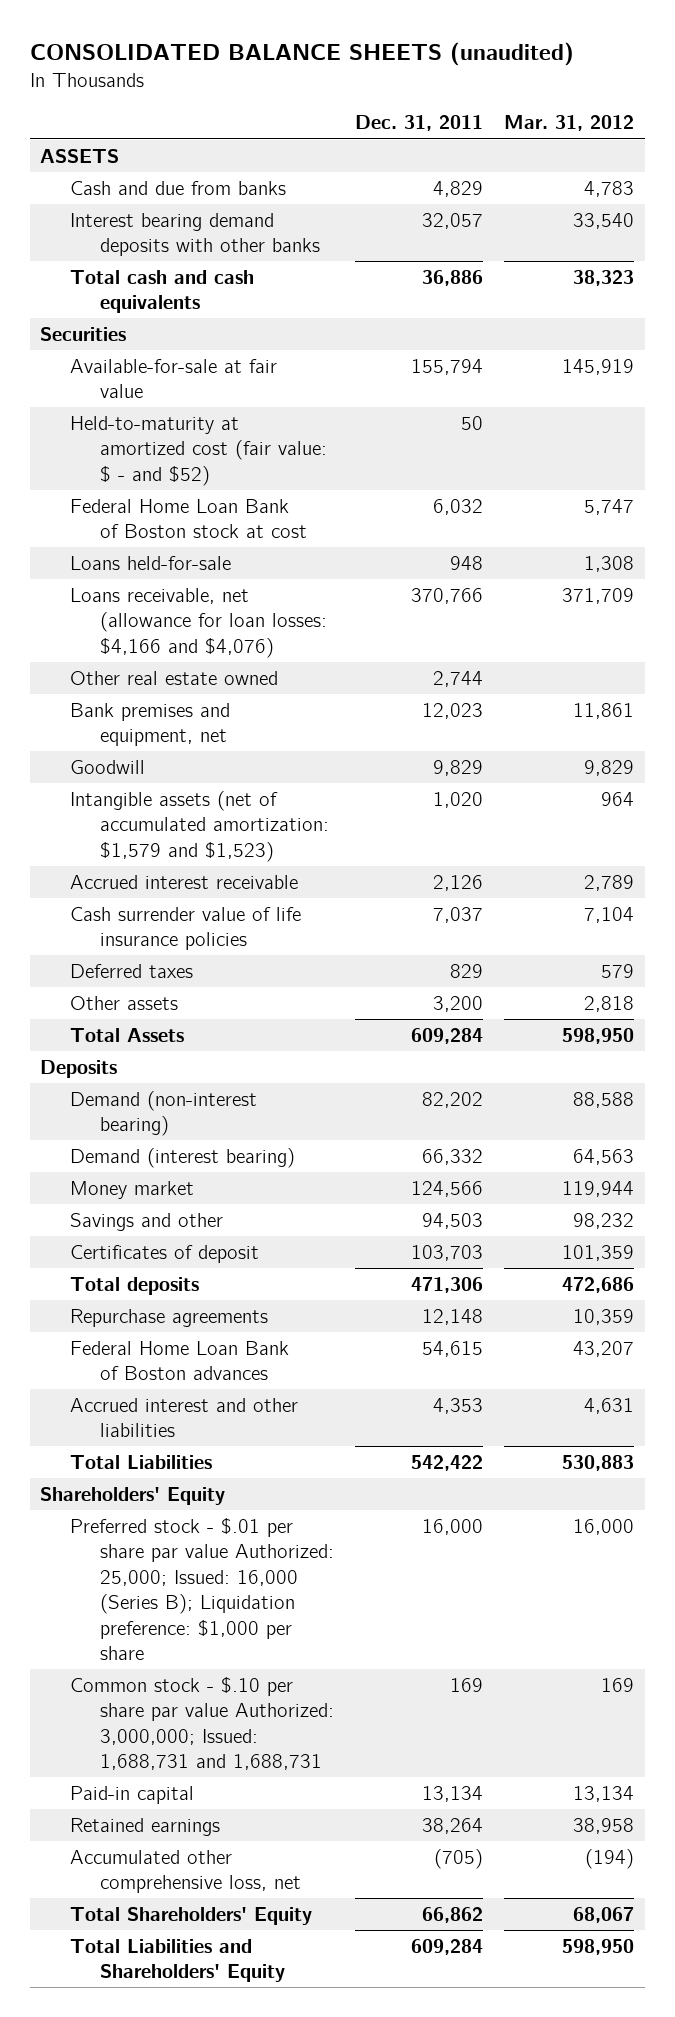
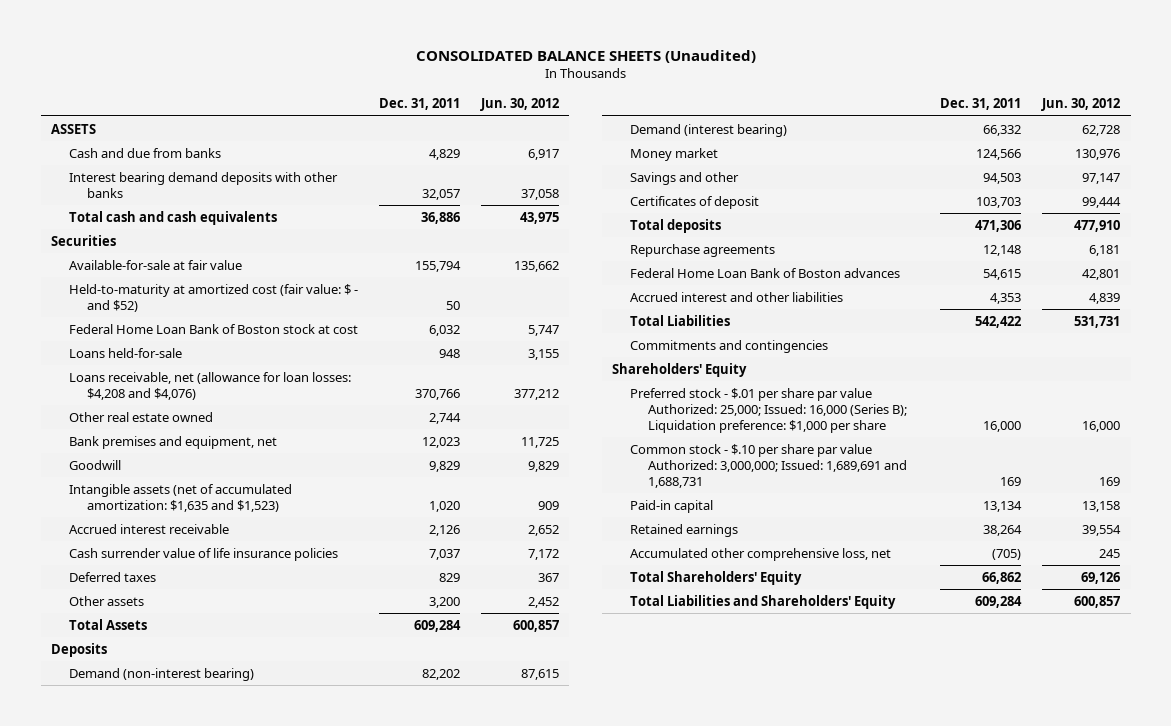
[29,42,574,67] CONSOLIDATED BALANCE SHEETS (unaudited) -> [415,49,756,63] CONSOLIDATED BALANCE SHEETS (Unaudited)
[504,115,635,132] Mar. 31, 2012 -> none
none -> [479,98,559,112] Jun. 30, 2012
[70,587,327,658] Loans receivable, net (allowance for loan losses: $4,166 and $4,076) -> [69,371,352,400] Loans receivable, net (allowance for loan losses: $4,208 and $4,076)
[70,790,329,862] Intangible assets (net of accumulated amortization: $1,579 and $1,523) -> [69,483,293,512] Intangible assets (net of accumulated amortization: $1,635 and $1,523)
none -> [630,339,829,353] Commitments and contingencies
[70,1676,334,1771] Common stock - $.10 per share par value Authorized: 3,000,000; Issued: 1,688,731 and 1,688,731 -> [630,443,908,488] Common stock - $.10 per share par value Authorized: 3,000,000; Issued: 1,689,691 and 1,688,731

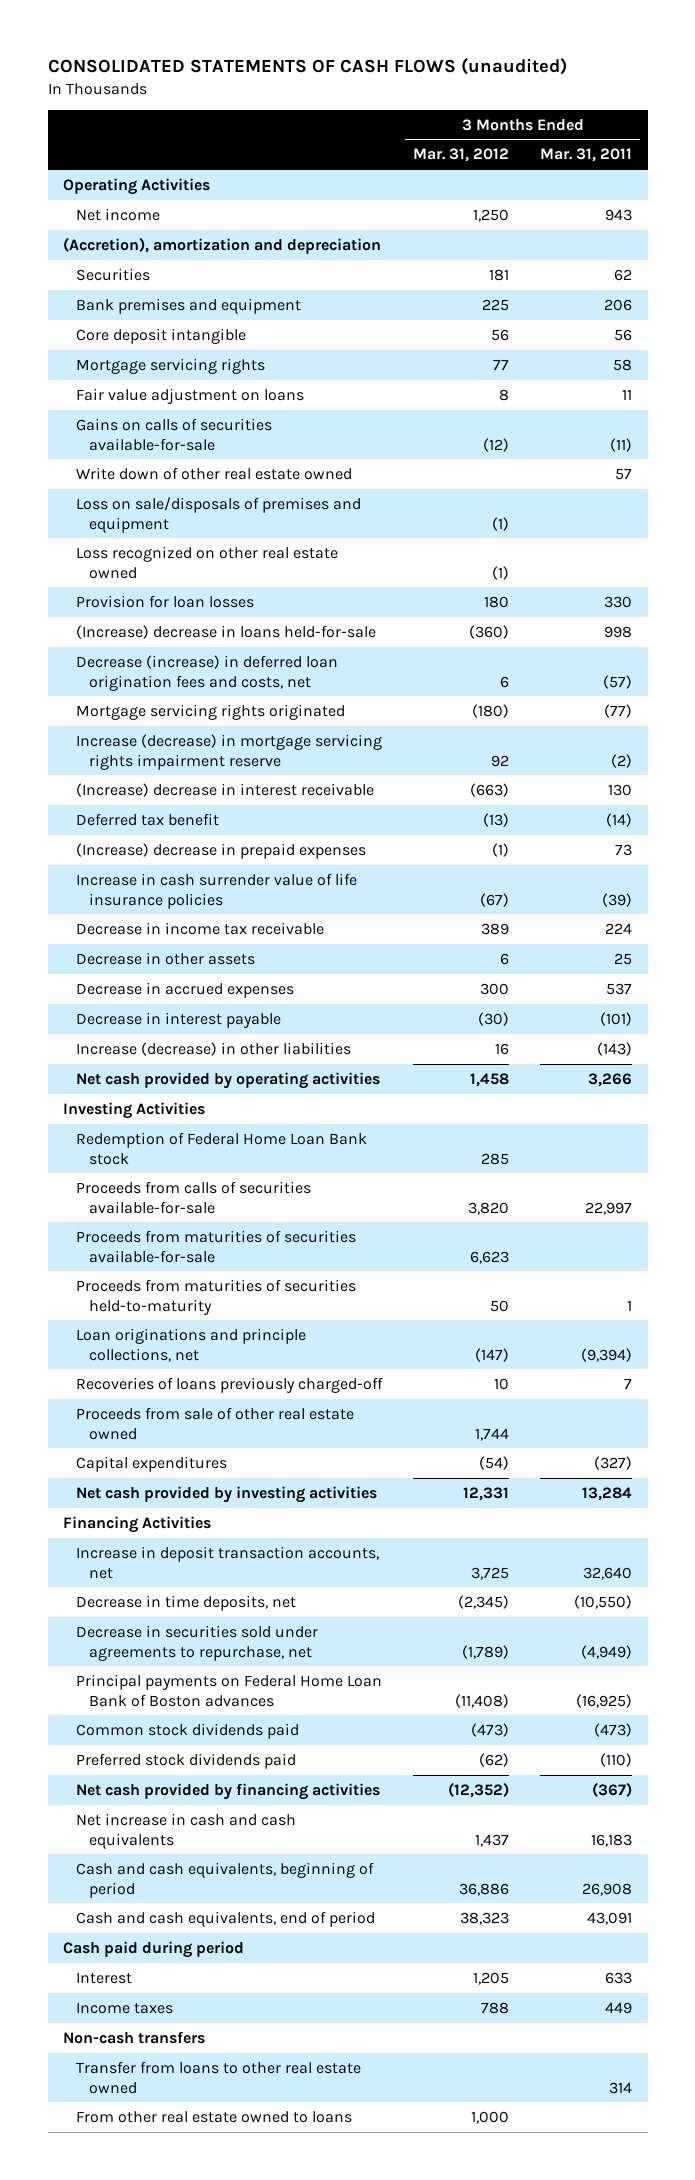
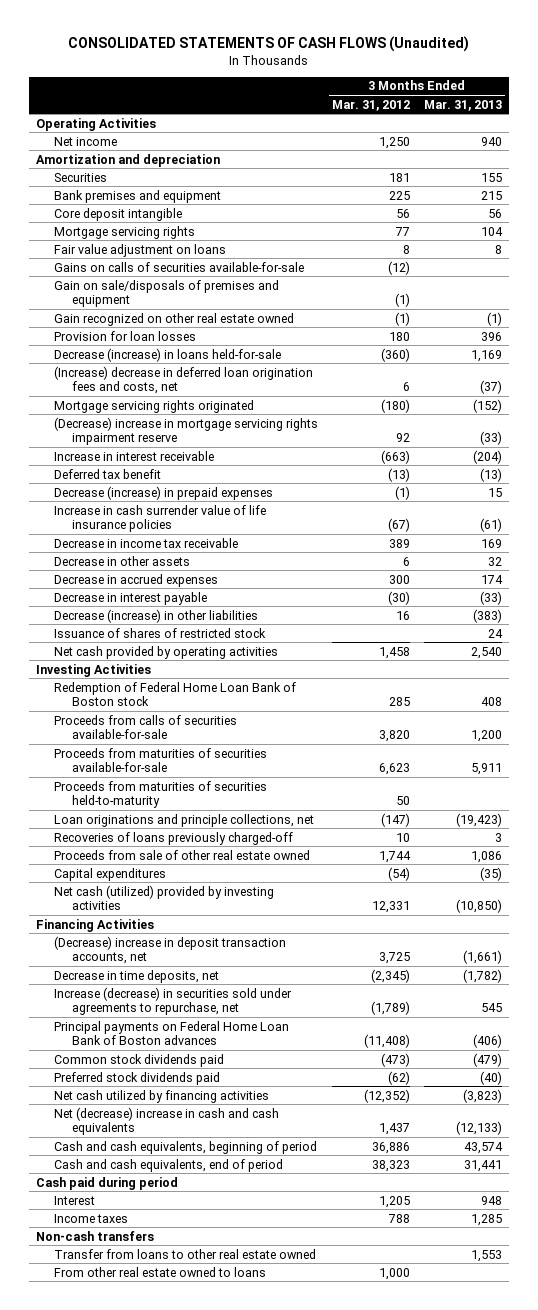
[47,58,567,76] CONSOLIDATED STATEMENTS OF CASH FLOWS (unaudited) -> [67,35,469,52] CONSOLIDATED STATEMENTS OF CASH FLOWS (Unaudited)
[540,148,633,163] Mar. 31, 2011 -> none
none -> [424,99,503,111] Mar. 31, 2013
[63,236,382,254] (Accretion), amortization and depreciation -> [35,153,220,167] Amortization and depreciation
[76,466,353,480] Write down of other real estate owned -> none
[76,496,362,533] Loss on sale/disposals of premises and equipment -> [54,279,280,307] Gain on sale/disposals of premises and equipment
[76,545,339,579] Loss recognized on other real estate owned -> [54,312,295,326] Gain recognized on other real estate owned
[76,624,377,639] (Increase) decrease in loans held-for-sale -> [54,347,282,362] Decrease (increase) in loans held-for-sale
[76,654,339,691] Decrease (increase) in deferred loan origination fees and costs, net -> [54,365,314,394] (Increase) decrease in deferred loan origination fees and costs, net
[76,733,383,770] Increase (decrease) in mortgage servicing rights impairment reserve -> [54,416,319,445] (Decrease) increase in mortgage servicing rights impairment reserve
[76,782,375,797] (Increase) decrease in interest receivable -> [54,450,215,461] Increase in interest receivable
[76,842,367,859] (Increase) decrease in prepaid expenses -> [54,485,274,500] Decrease (increase) in prepaid expenses
[76,1041,352,1056] Increase (decrease) in other liabilities -> [54,608,259,623] Decrease (increase) in other liabilities
none -> [54,627,267,638] Issuance of shares of restricted stock
[76,1131,368,1165] Redemption of Federal Home Loan Bank stock -> [54,681,297,706] Redemption of Federal Home Loan Bank of Boston stock
[76,1485,378,1503] Net cash provided by investing activities -> [54,884,275,910] Net cash (utilized) provided by investing activities
[76,1545,380,1579] Increase in deposit transaction accounts, net -> [54,935,287,964] (Decrease) increase in deposit transaction accounts, net
[76,1624,319,1661] Decrease in securities sold under agreements to repurchase, net -> [54,986,293,1015] Increase (decrease) in securities sold under agreements to repurchase, net
[76,1782,381,1800] Net cash provided by financing activities -> [54,1089,270,1103] Net cash utilized by financing activities
[76,1812,297,1849] Net increase in cash and cash equivalents -> [54,1106,280,1135] Net (decrease) increase in cash and cash equivalents

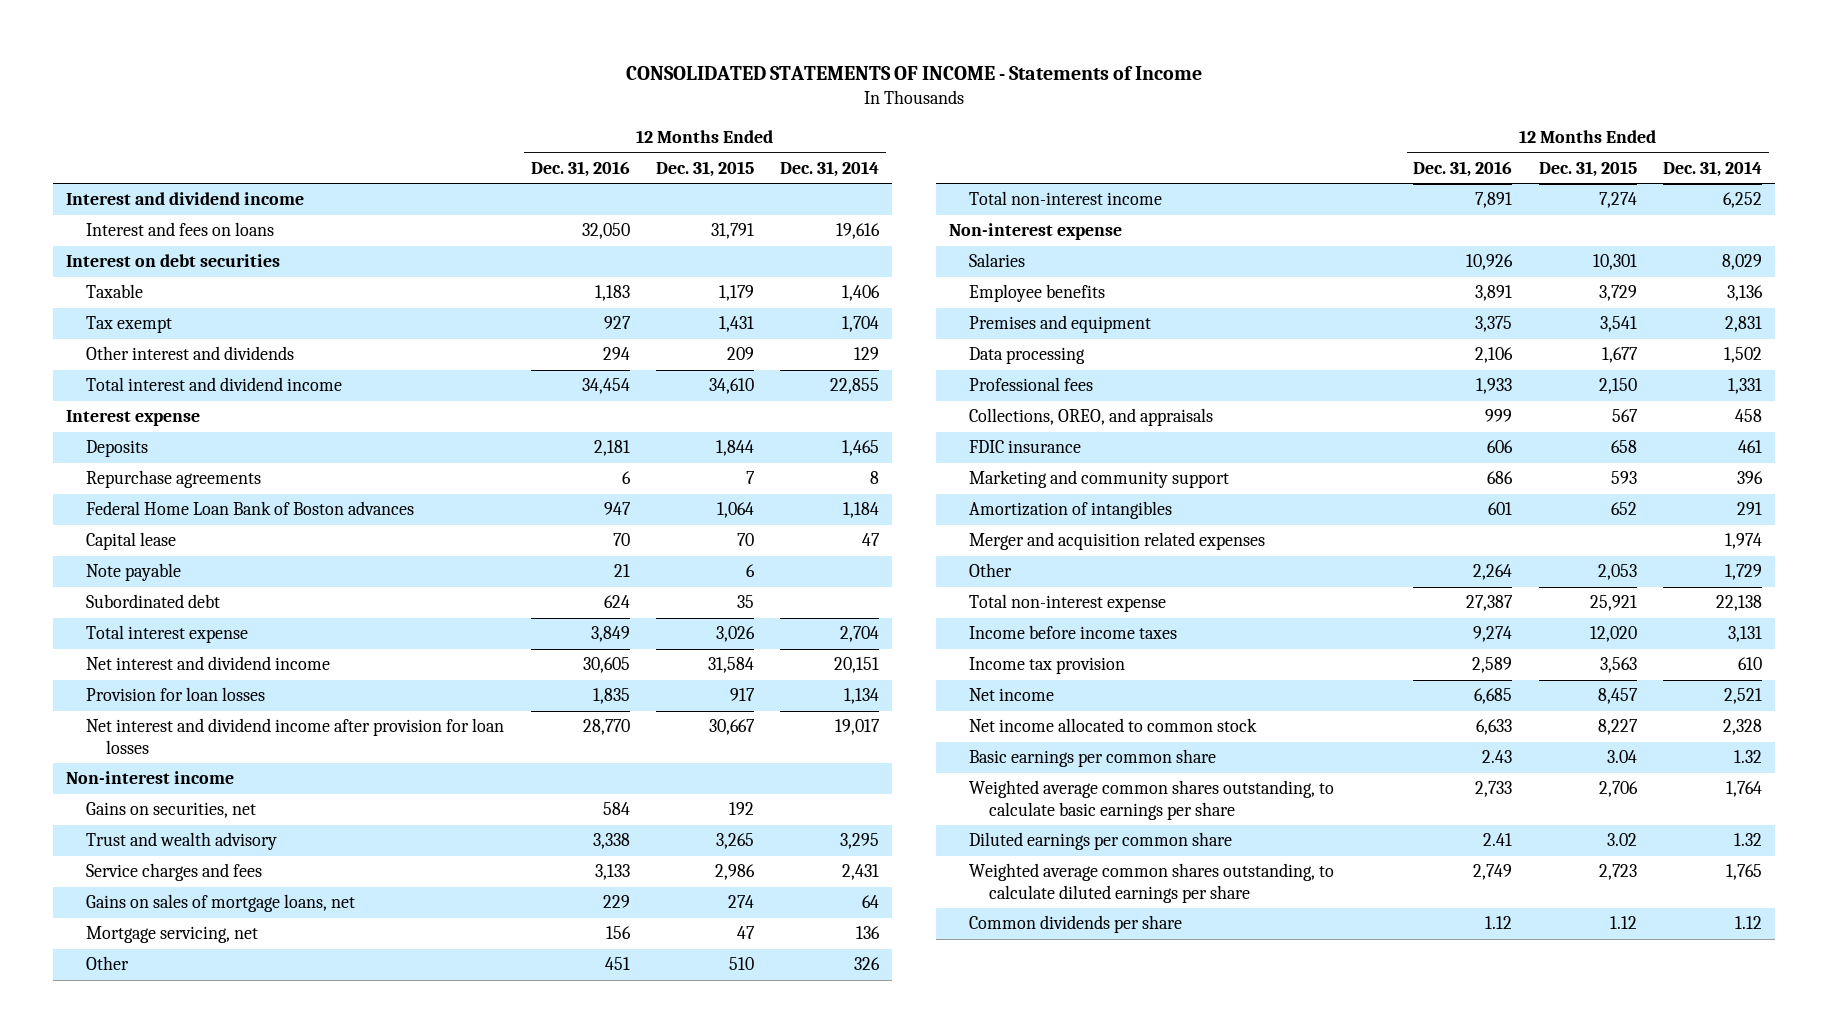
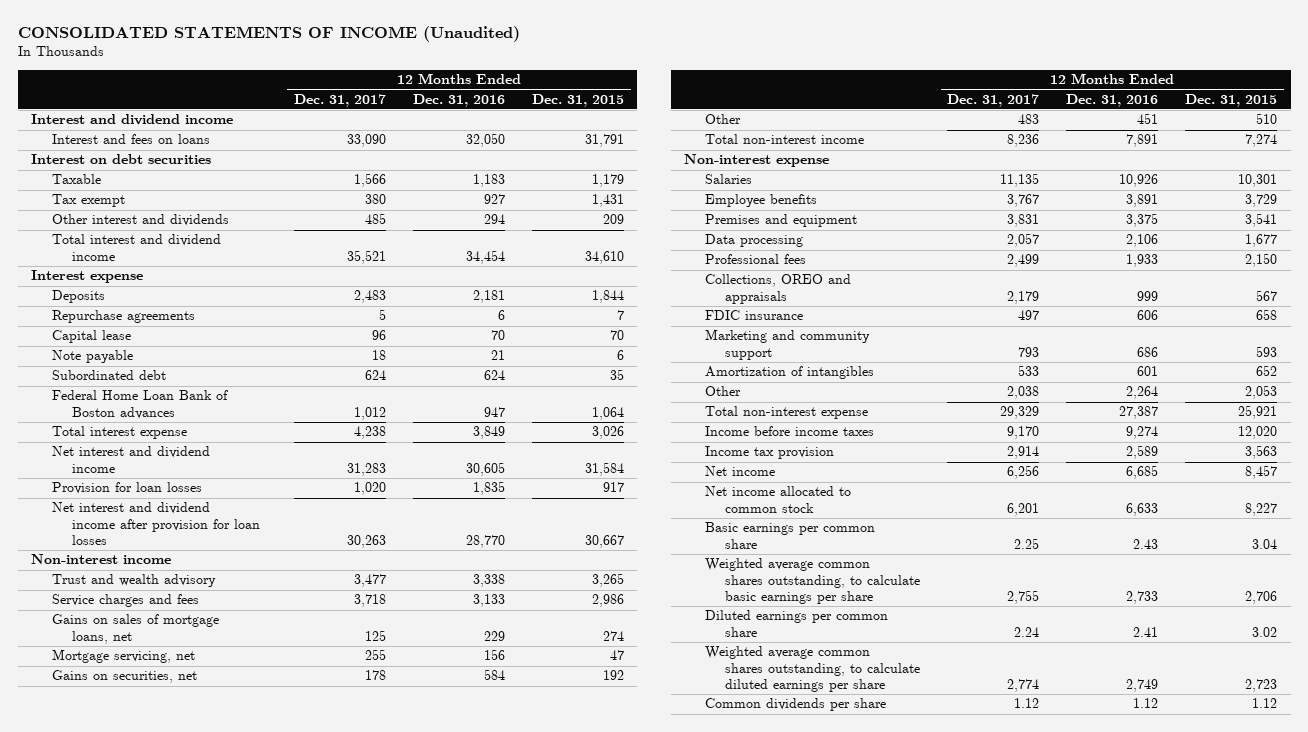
[626,66,1203,81] CONSOLIDATED STATEMENTS OF INCOME - Statements of Income -> [17,26,520,43] CONSOLIDATED STATEMENTS OF INCOME (Unaudited)
[780,160,880,177] Dec. 31, 2014 -> none
none -> [294,93,387,107] Dec. 31, 2017
[86,501,415,516] Federal Home Loan Bank of Boston advances -> [51,390,228,419] Federal Home Loan Bank of Boston advances
[86,802,257,819] Gains on securities, net -> [51,670,197,684] Gains on securities, net
[969,408,1214,427] Collections, OREO, and appraisals -> [704,274,851,304] Collections, OREO and appraisals
[969,532,1266,551] Merger and acquisition related expenses -> none

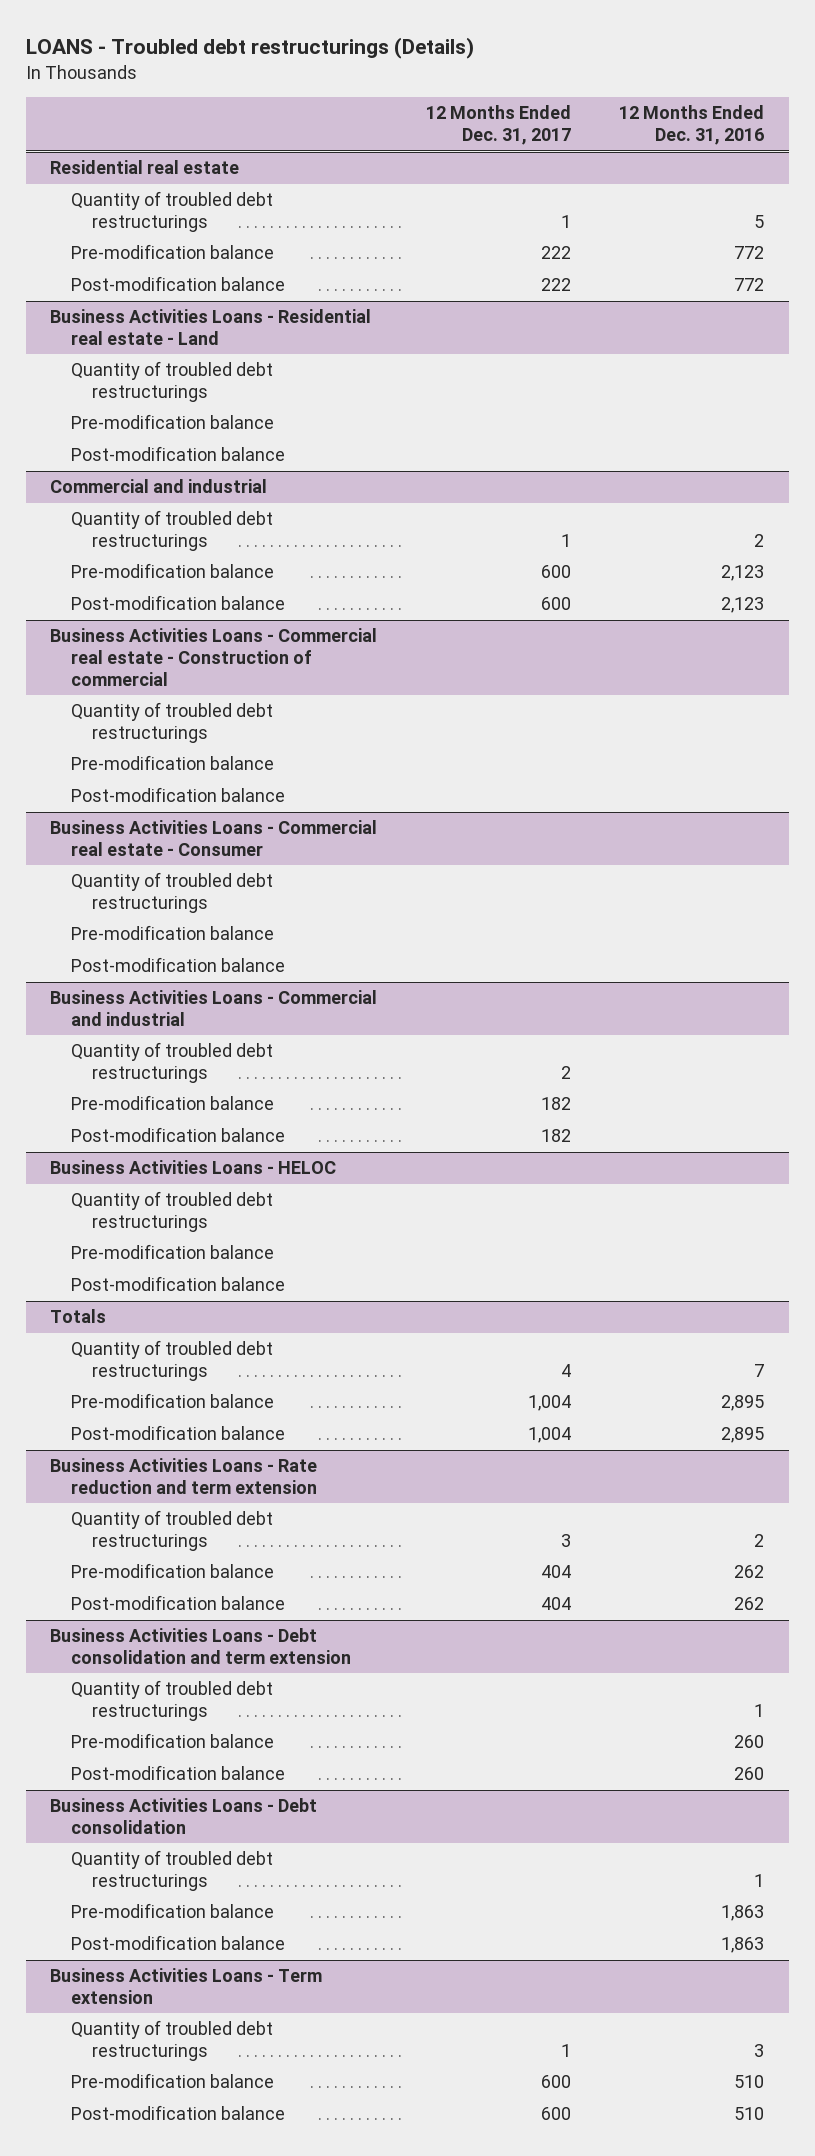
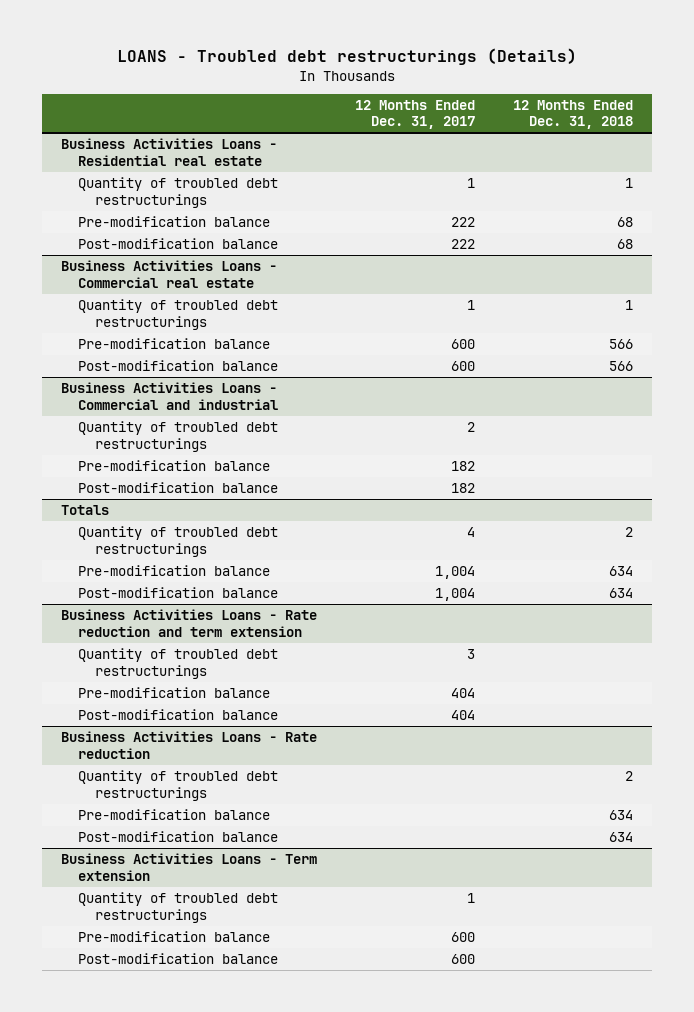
[619,105,765,146] 12 Months Ended Dec. 31, 2016 -> none
none -> [512,99,633,130] 12 Months Ended Dec. 31, 2018
[50,160,240,175] Residential real estate -> [60,137,277,166] Business Activities Loans - Residential real estate
[50,309,372,346] Business Activities Loans - Residential real estate - Land -> none
[70,361,273,403] Quantity of troubled debt restructurings -> none
[70,414,274,430] Pre-modification balance -> none
[70,446,285,462] Post-modification balance -> none
[50,479,268,494] Commercial and industrial -> [60,259,277,288] Business Activities Loans - Commercial real estate
[50,628,378,686] Business Activities Loans - Commercial real estate - Construction of commercial -> none
[70,702,273,744] Quantity of troubled debt restructurings -> none
[70,755,274,771] Pre-modification balance -> none
[70,787,285,803] Post-modification balance -> none
[50,820,378,857] Business Activities Loans - Commercial real estate - Consumer -> none
[70,872,273,914] Quantity of troubled debt restructurings -> none
[70,925,274,941] Pre-modification balance -> none
[70,957,285,973] Post-modification balance -> none
[50,1160,337,1175] Business Activities Loans - HELOC -> none
[70,1191,273,1233] Quantity of troubled debt restructurings -> none
[70,1244,274,1260] Pre-modification balance -> none
[70,1276,285,1292] Post-modification balance -> none
[50,1628,351,1665] Business Activities Loans - Debt consolidation and term extension -> none
[70,1680,273,1722] Quantity of troubled debt restructurings -> none
[70,1733,274,1749] Pre-modification balance -> none
[70,1765,285,1781] Post-modification balance -> none
[50,1798,318,1835] Business Activities Loans - Debt consolidation -> none
none -> [60,730,317,759] Business Activities Loans - Rate reduction

